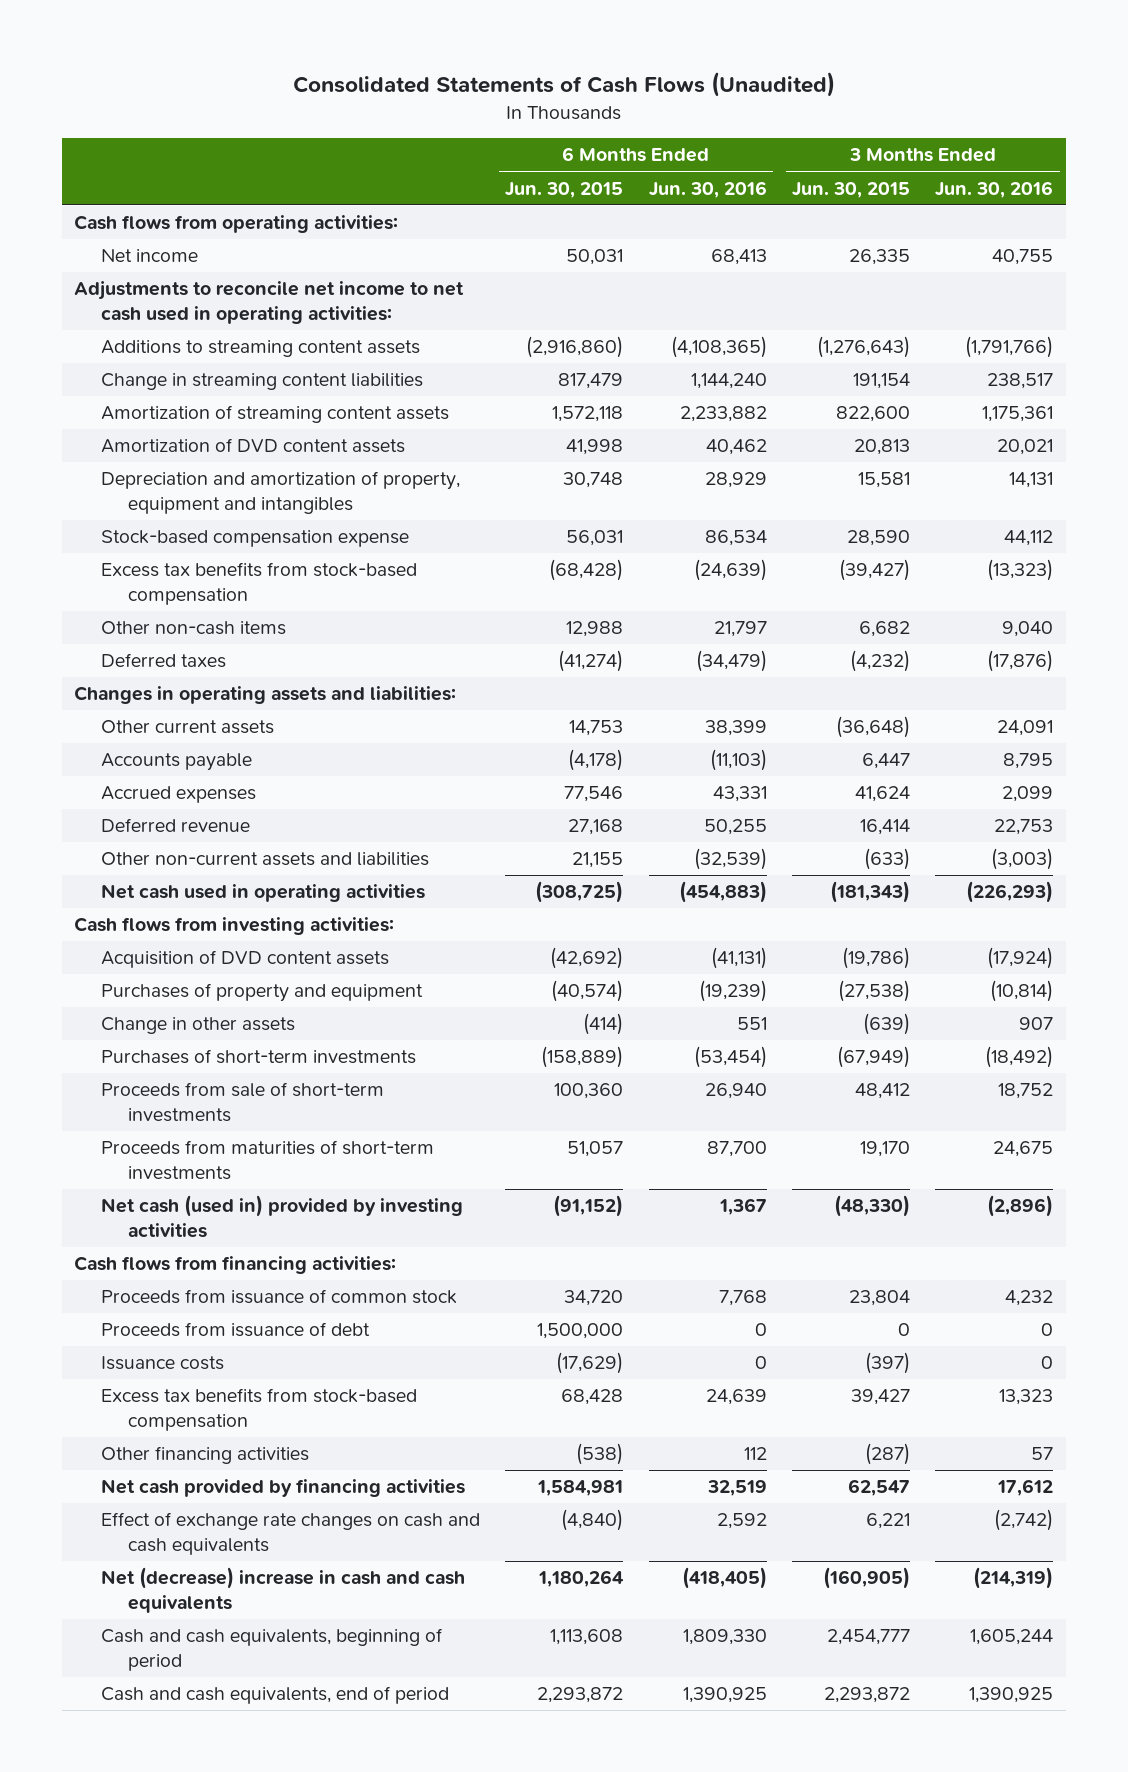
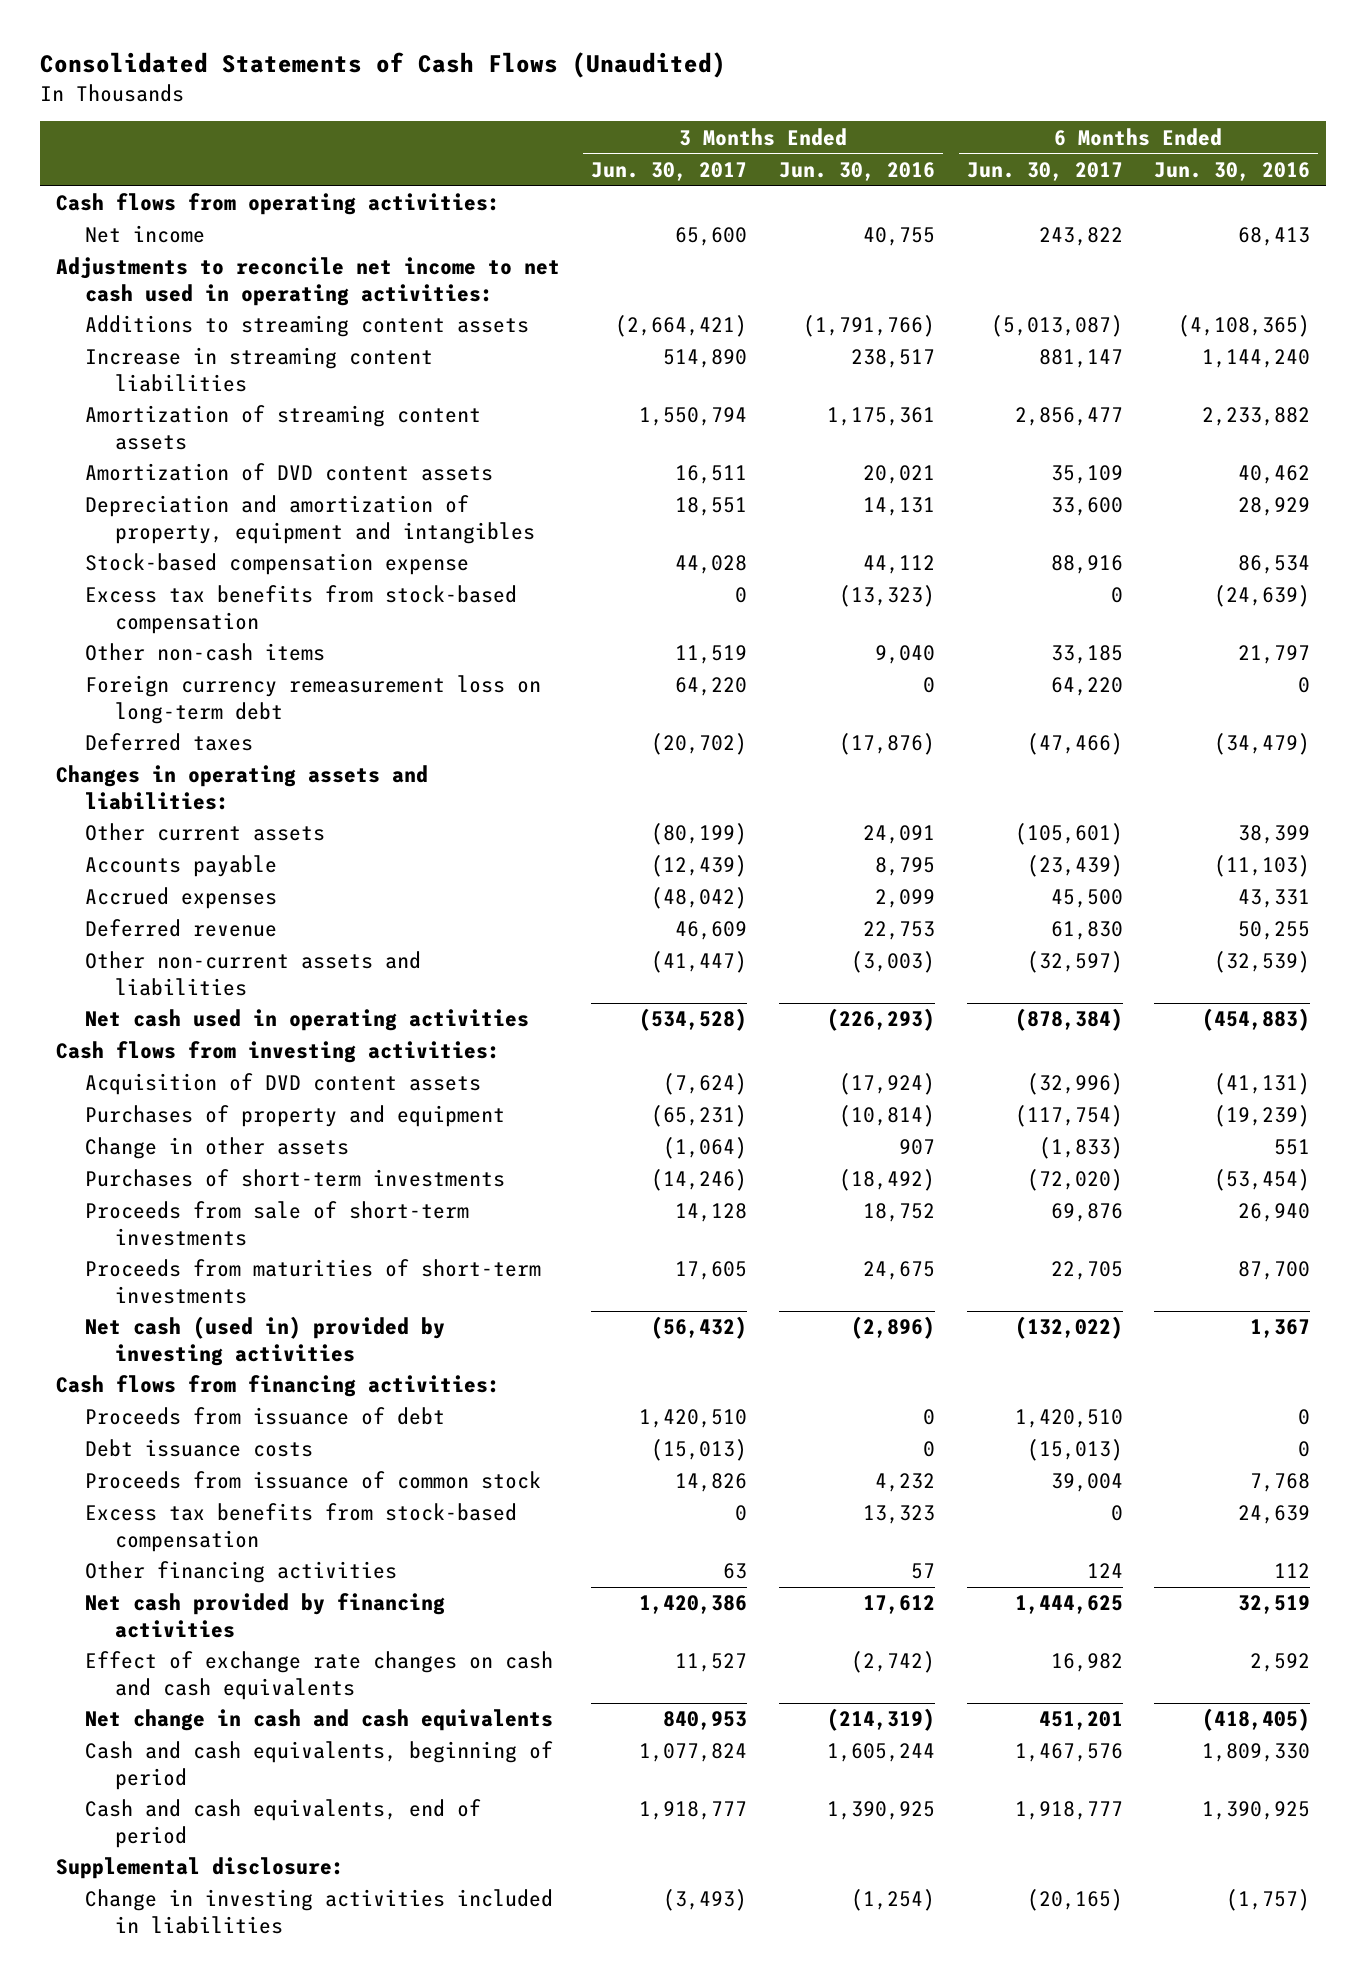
[505,181,624,198] Jun. 30, 2015 -> none
[792,181,911,198] Jun. 30, 2015 -> none
none -> [591,162,748,182] Jun. 30, 2017
none -> [966,162,1123,182] Jun. 30, 2017
[101,373,424,391] Change in streaming content liabilities -> [85,347,434,392] Increase in streaming content liabilities
none -> [85,675,542,724] Foreign currency remeasurement loss on long-term debt
[101,1356,225,1371] Issuance costs -> [85,1439,314,1458] Debt issuance costs
[101,1289,458,1305] Proceeds from issuance of common stock -> [85,1471,542,1490] Proceeds from issuance of common stock
[101,1567,466,1614] Net (decrease) increase in cash and cash equivalents -> [85,1709,554,1732] Net change in cash and cash equivalents
none -> [55,1857,344,1880] Supplemental disclosure:
none -> [85,1889,554,1934] Change in investing activities included in liabilities

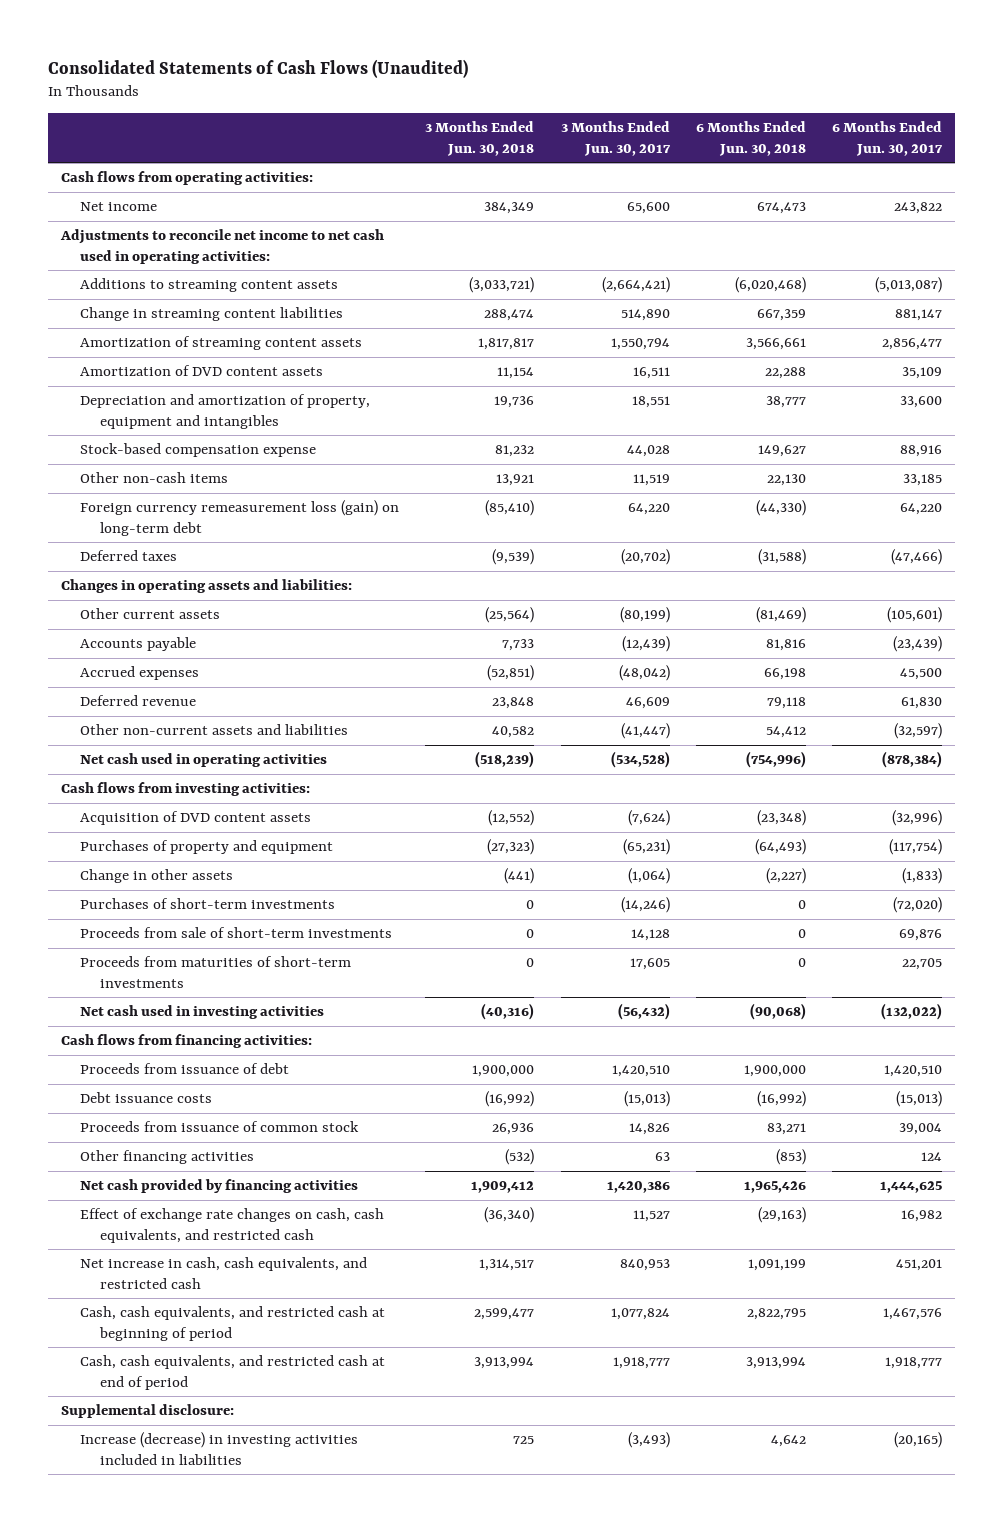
[778,162,935,182] Jun. 30, 2016 -> none
[1154,162,1311,182] Jun. 30, 2016 -> none
none -> [425,121,535,156] 3 Months Ended Jun. 30, 2018
none -> [695,121,806,156] 6 Months Ended Jun. 30, 2018
[85,347,434,392] Increase in streaming content liabilities -> [80,307,344,322] Change in streaming content liabilities
[85,585,518,634] Excess tax benefits from stock-based compensation -> none
[85,675,542,724] Foreign currency remeasurement loss on long-term debt -> [80,500,400,536] Foreign currency remeasurement loss (gain) on long-term debt
[85,1316,446,1366] Net cash (used in) provided by investing activities -> [80,1005,325,1020] Net cash used in investing activities
[85,1503,518,1552] Excess tax benefits from stock-based compensation -> none
[85,1651,554,1700] Effect of exchange rate changes on cash and cash equivalents -> [80,1208,385,1243] Effect of exchange rate changes on cash, cash equivalents, and restricted cash
[85,1709,554,1732] Net change in cash and cash equivalents -> [80,1257,368,1289] Net increase in cash, cash equivalents, and restricted cash
[85,1741,554,1790] Cash and cash equivalents, beginning of period -> [80,1306,386,1341] Cash, cash equivalents, and restricted cash at beginning of period
[85,1799,482,1848] Cash and cash equivalents, end of period -> [80,1355,386,1390] Cash, cash equivalents, and restricted cash at end of period
[85,1889,554,1934] Change in investing activities included in liabilities -> [80,1432,359,1465] Increase (decrease) in investing activities included in liabilities

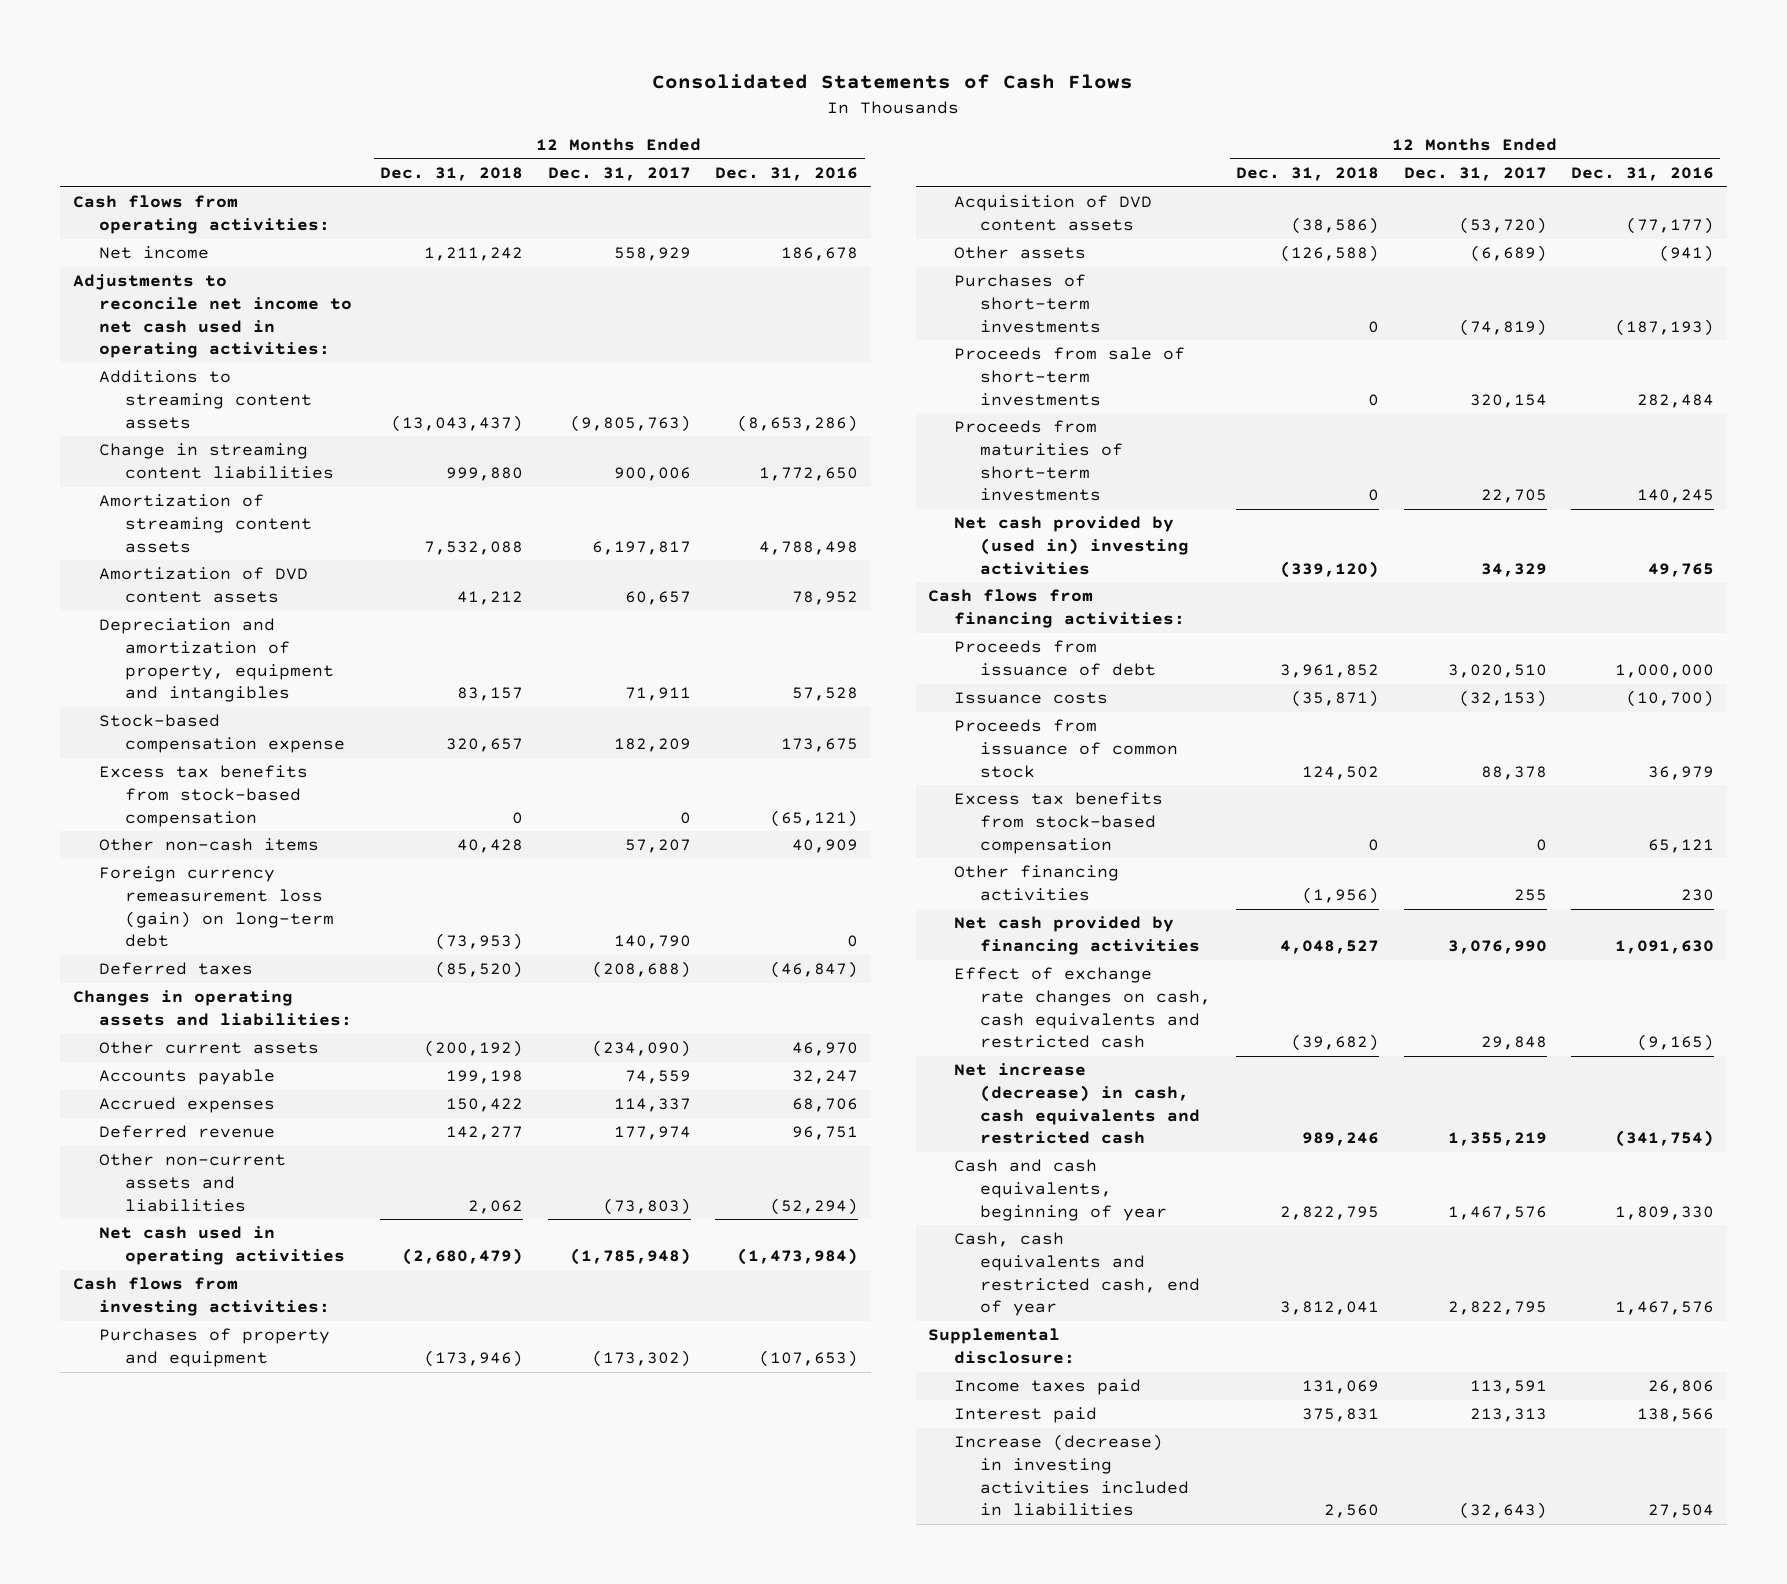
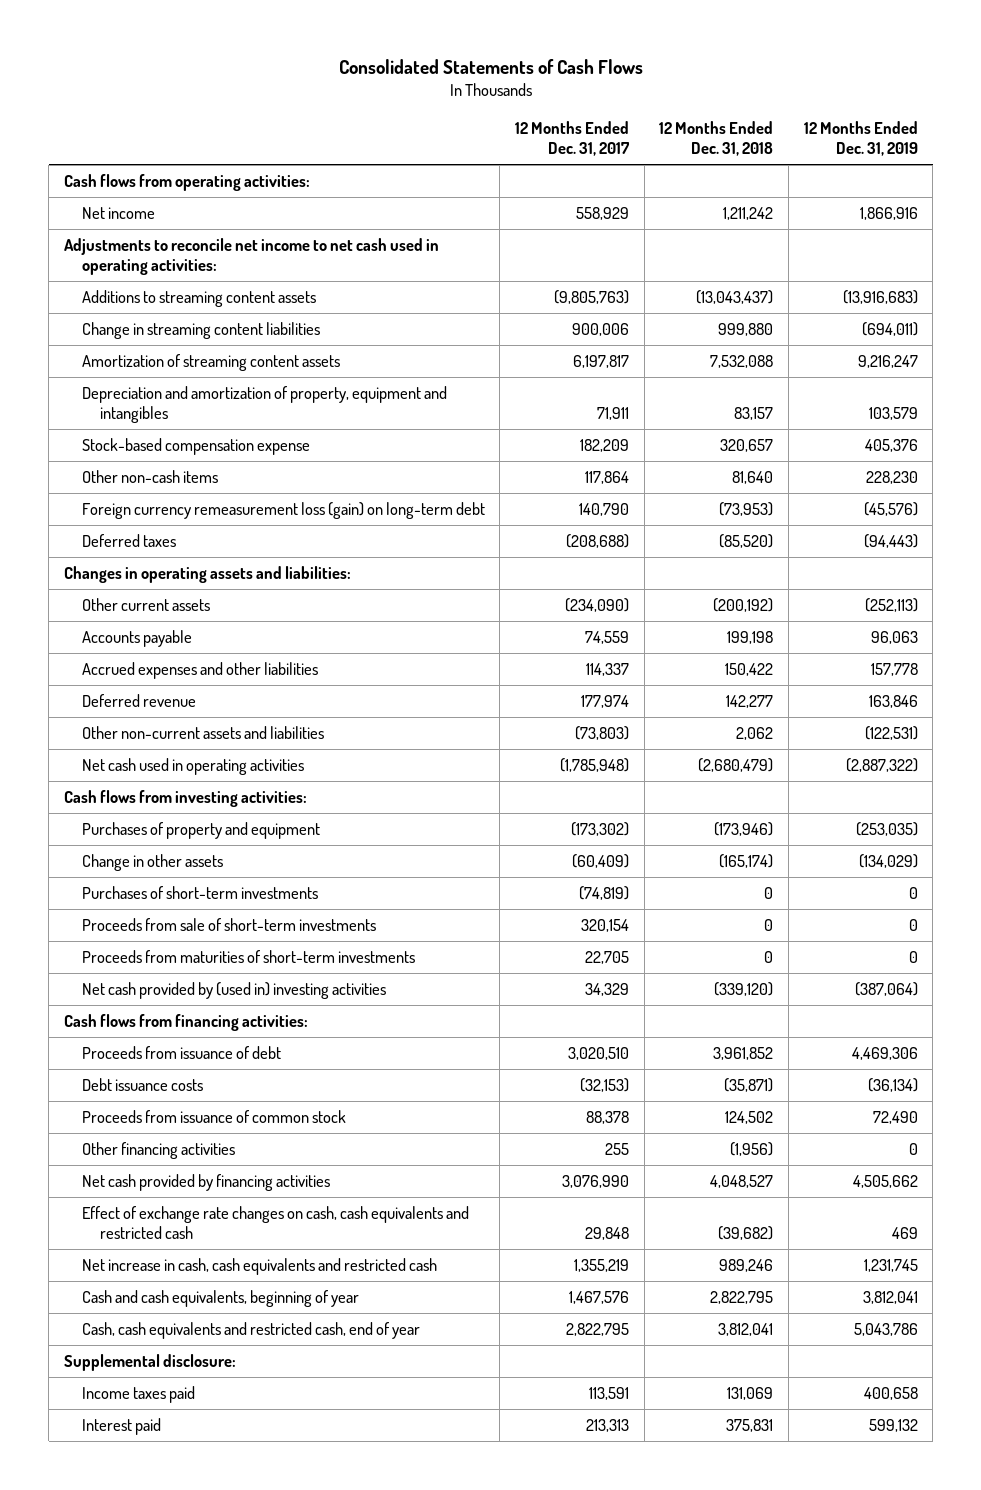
[715,167,859,182] Dec. 31, 2016 -> none
none -> [803,121,918,157] 12 Months Ended Dec. 31, 2019
[98,567,308,603] Amortization of DVD content assets -> none
[98,765,308,827] Excess tax benefits from stock-based compensation -> none
[457,839,524,854] 40,428 -> [732,470,774,484] 81,640
[624,839,691,854] 57,207 -> [584,470,629,484] 117,864
[98,1097,275,1114] Accrued expenses -> [81,661,318,679] Accrued expenses and other liabilities
[954,195,1153,231] Acquisition of DVD content assets -> none
[954,246,1087,260] Other assets -> [81,853,223,871] Change in other assets
[1280,245,1380,263] (126,588) -> [719,853,774,868] (165,174)
[1469,245,1547,263] (6,689) -> [571,853,629,868] (60,409)
[954,692,1109,705] Issuance costs -> [81,1077,203,1091] Debt issuance costs
[954,792,1164,854] Excess tax benefits from stock-based compensation -> none
[954,1063,1201,1145] Net increase (decrease) in cash, cash equivalents and restricted cash -> [81,1257,437,1275] Net increase in cash, cash equivalents and restricted cash
[954,1434,1190,1517] Increase (decrease) in investing activities included in liabilities -> none

